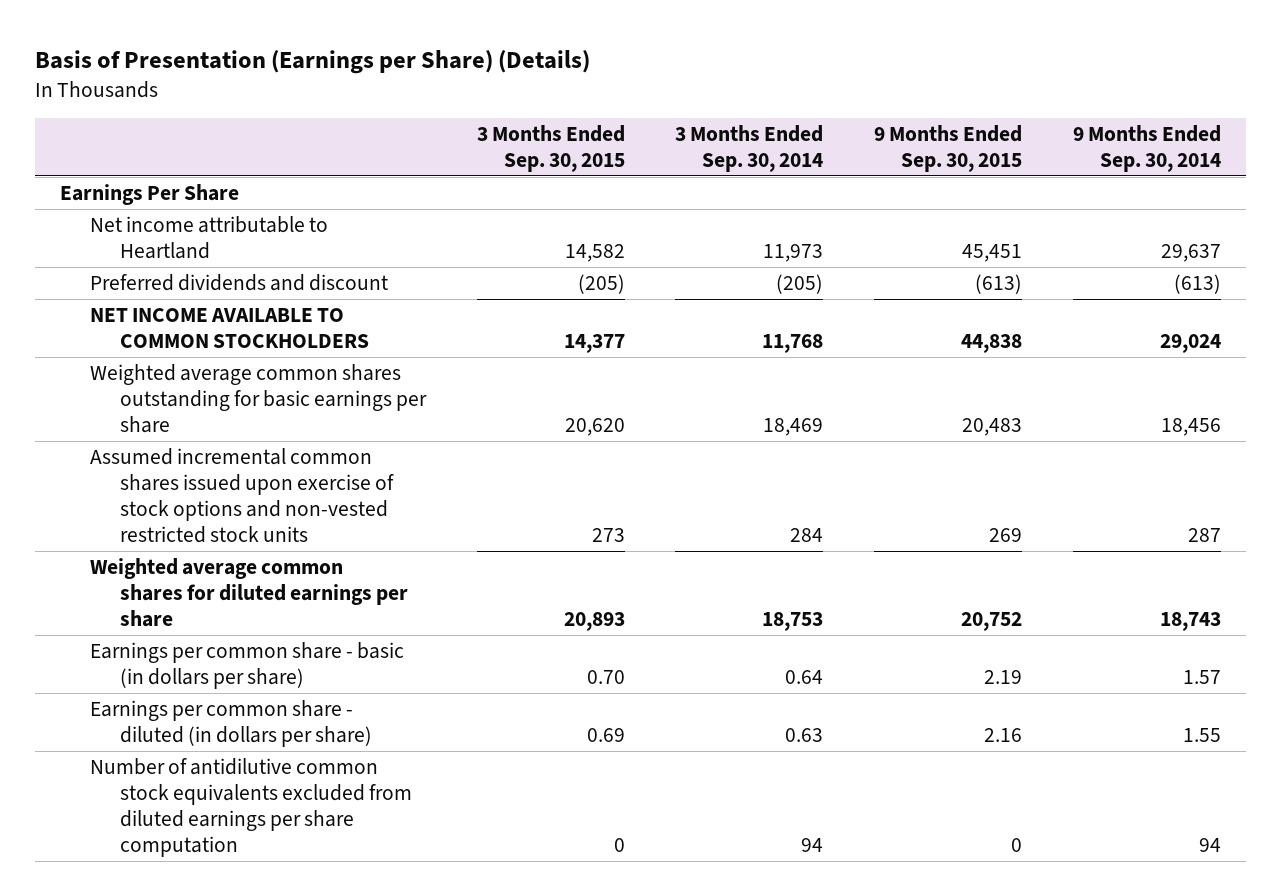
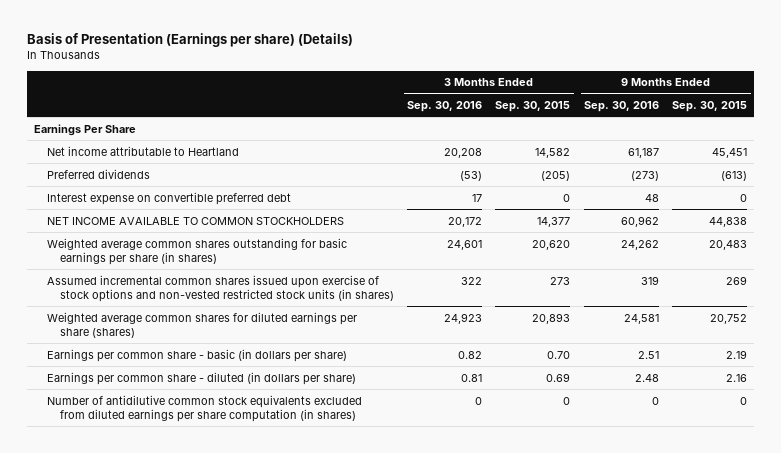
[34,49,590,74] Basis of Presentation (Earnings per Share) (Details) -> [27,33,354,48] Basis of Presentation (Earnings per share) (Details)
[675,124,824,172] 3 Months Ended Sep. 30, 2014 -> none
[1072,124,1221,172] 9 Months Ended Sep. 30, 2014 -> none
none -> [407,100,483,112] Sep. 30, 2016
none -> [583,100,659,112] Sep. 30, 2016
[90,273,389,291] Preferred dividends and discount -> [46,168,150,179] Preferred dividends
none -> [46,191,291,205] Interest expense on convertible preferred debt
[90,363,428,433] Weighted average common shares outstanding for basic earnings per share -> [46,237,347,265] Weighted average common shares outstanding for basic earnings per share (in shares)
[90,447,395,543] Assumed incremental common shares issued upon exercise of stock options and non-vested restricted stock units -> [46,274,394,302] Assumed incremental common shares issued upon exercise of stock options and non-vested restricted stock units (in shares)
[90,557,409,627] Weighted average common shares for diluted earnings per share -> [46,311,357,338] Weighted average common shares for diluted earnings per share (shares)
[90,757,413,857] Number of antidilutive common stock equivalents excluded from diluted earnings per share computation -> [46,394,362,422] Number of antidilutive common stock equivalents excluded from diluted earnings per share computation (in shares)

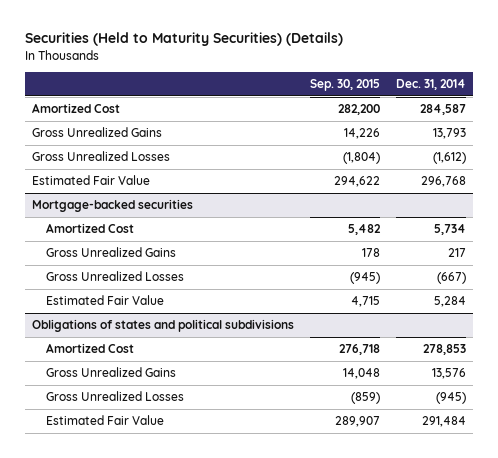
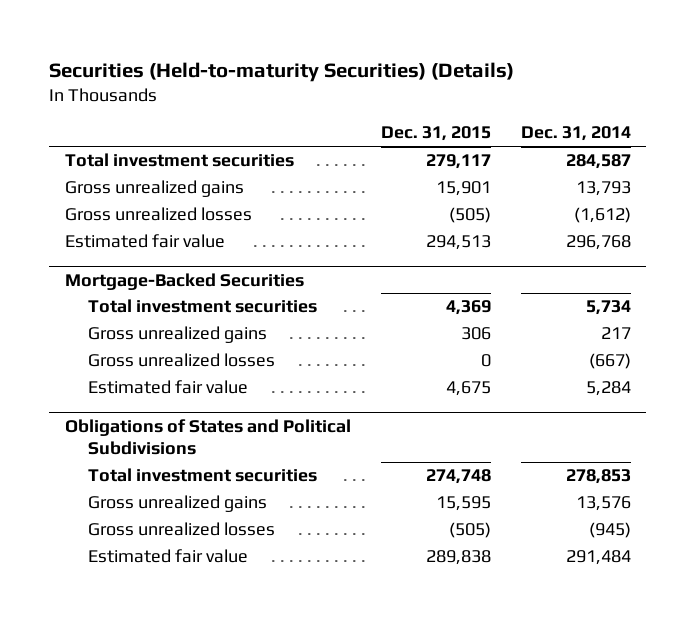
[24,32,343,47] Securities (Held to Maturity Securities) (Details) -> [49,62,515,83] Securities (Held-to-maturity Securities) (Details)
[309,78,380,91] Sep. 30, 2015 -> none
none -> [380,126,491,142] Dec. 31, 2015
[32,103,121,114] Amortized Cost -> [64,153,294,168] Total investment securities
[32,127,163,138] Gross Unrealized Gains -> [64,180,244,198] Gross unrealized gains
[32,151,171,162] Gross Unrealized Losses -> [64,207,252,222] Gross unrealized losses
[32,175,151,186] Estimated Fair Value -> [64,234,225,249] Estimated fair value
[32,199,194,213] Mortgage-backed securities -> [64,272,304,290] Mortgage-Backed Securities
[46,223,135,234] Amortized Cost -> [88,299,318,314] Total investment securities
[46,247,177,258] Gross Unrealized Gains -> [88,326,268,344] Gross unrealized gains
[46,271,185,282] Gross Unrealized Losses -> [88,353,276,368] Gross unrealized losses
[46,295,165,306] Estimated Fair Value -> [88,380,249,395] Estimated fair value
[32,319,295,333] Obligations of states and political subdivisions -> [64,418,351,455] Obligations of States and Political Subdivisions
[46,343,135,354] Amortized Cost -> [88,468,318,483] Total investment securities
[46,367,177,378] Gross Unrealized Gains -> [88,495,268,513] Gross unrealized gains
[46,391,185,402] Gross Unrealized Losses -> [88,522,276,537] Gross unrealized losses
[46,415,165,426] Estimated Fair Value -> [88,549,249,564] Estimated fair value

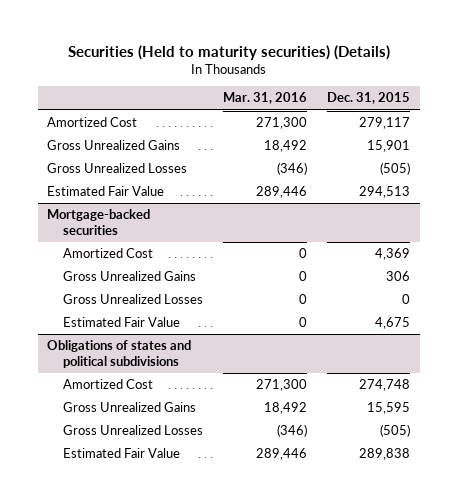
[49,62,515,83] Securities (Held-to-maturity Securities) (Details) -> [67,44,390,60] Securities (Held to maturity securities) (Details)
[521,126,632,142] Dec. 31, 2014 -> none
none -> [223,92,308,105] Mar. 31, 2016
[64,153,294,168] Total investment securities -> [47,117,138,128] Amortized Cost
[64,180,244,198] Gross unrealized gains -> [47,140,181,151] Gross Unrealized Gains
[64,207,252,222] Gross unrealized losses -> [47,163,188,174] Gross Unrealized Losses
[64,234,225,249] Estimated fair value -> [47,186,165,197] Estimated Fair Value
[64,272,304,290] Mortgage-Backed Securities -> [47,209,151,236] Mortgage-backed securities
[88,299,318,314] Total investment securities -> [63,248,154,259] Amortized Cost
[88,326,268,344] Gross unrealized gains -> [63,271,197,282] Gross Unrealized Gains
[88,353,276,368] Gross unrealized losses -> [63,294,204,305] Gross Unrealized Losses
[88,380,249,395] Estimated fair value -> [63,317,181,328] Estimated Fair Value
[64,418,351,455] Obligations of States and Political Subdivisions -> [47,340,192,369] Obligations of states and political subdivisions
[88,468,318,483] Total investment securities -> [63,379,154,390] Amortized Cost
[88,495,268,513] Gross unrealized gains -> [63,402,197,413] Gross Unrealized Gains
[88,522,276,537] Gross unrealized losses -> [63,425,204,436] Gross Unrealized Losses
[88,549,249,564] Estimated fair value -> [63,448,181,459] Estimated Fair Value

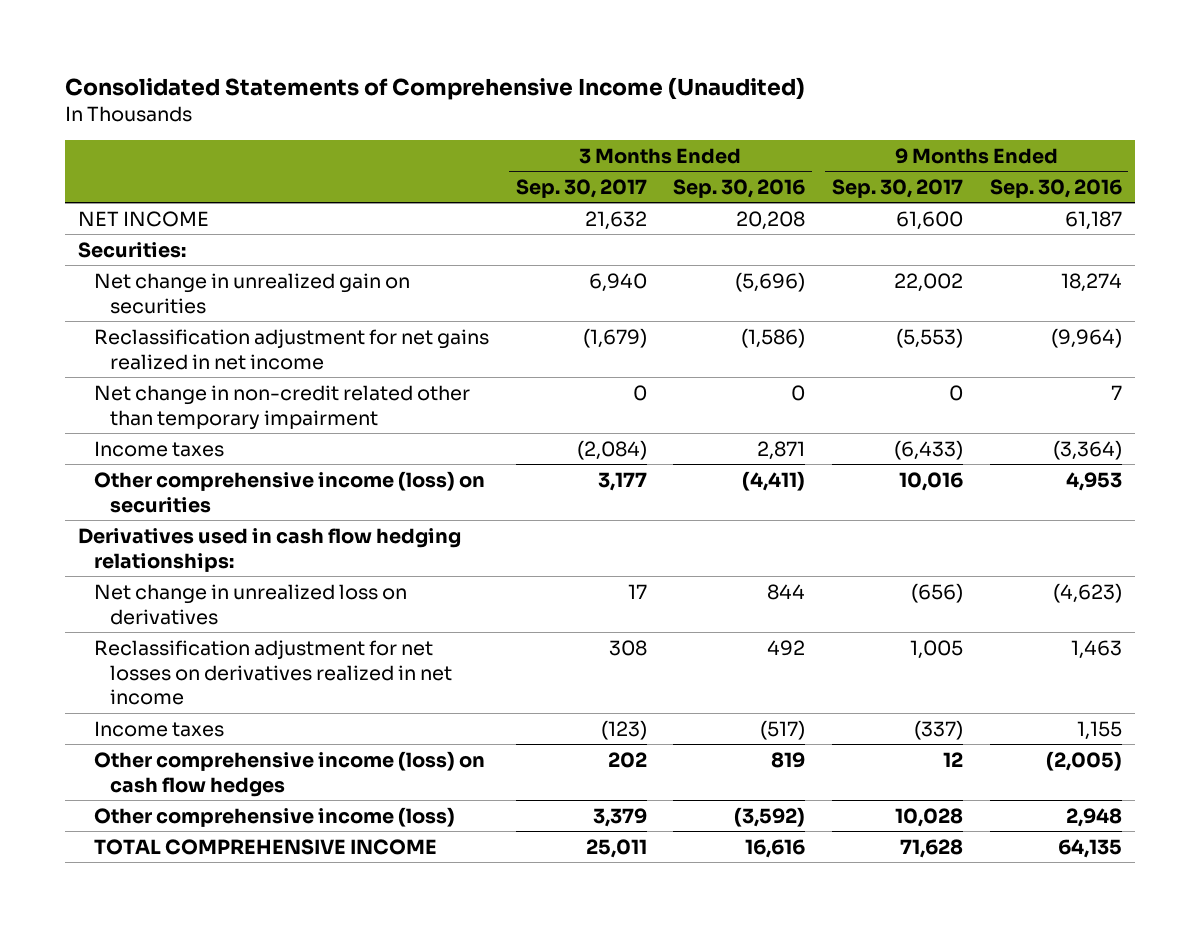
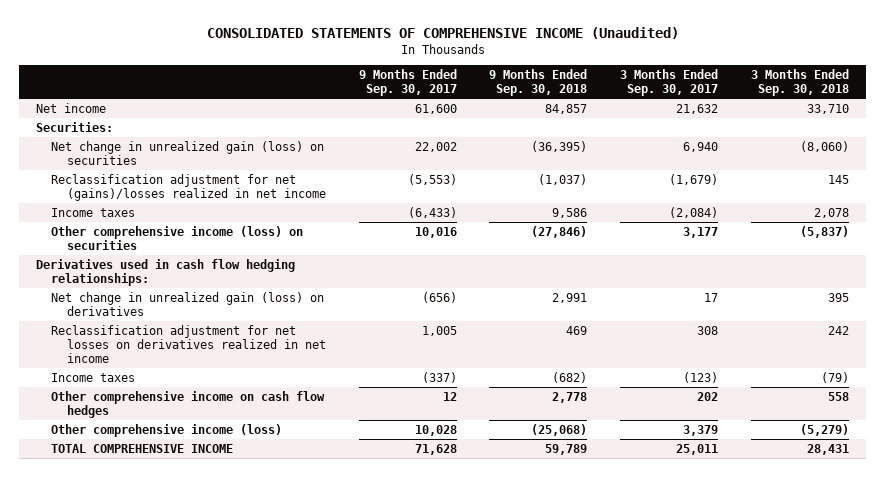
[64,76,805,100] Consolidated Statements of Comprehensive Income (Unaudited) -> [206,26,679,39] CONSOLIDATED STATEMENTS OF COMPREHENSIVE INCOME (Unaudited)
[673,178,806,198] Sep. 30, 2016 -> none
[989,178,1122,198] Sep. 30, 2016 -> none
none -> [489,69,588,97] 9 Months Ended Sep. 30, 2018
none -> [751,69,850,97] 3 Months Ended Sep. 30, 2018
[78,210,210,227] NET INCOME -> [35,102,106,113] Net income
[93,384,470,430] Net change in non-credit related other than temporary impairment -> none
[93,272,410,314] Net change in unrealized gain on securities -> [51,140,325,165] Net change in unrealized gain (loss) on securities
[93,328,489,370] Reclassification adjustment for net gains realized in net income -> [51,173,326,201] Reclassification adjustment for net (gains)/losses realized in net income
[93,583,407,625] Net change in unrealized loss on derivatives -> [51,291,325,316] Net change in unrealized gain (loss) on derivatives
[93,750,485,797] Other comprehensive income (loss) on cash flow hedges -> [51,390,326,418] Other comprehensive income on cash flow hedges

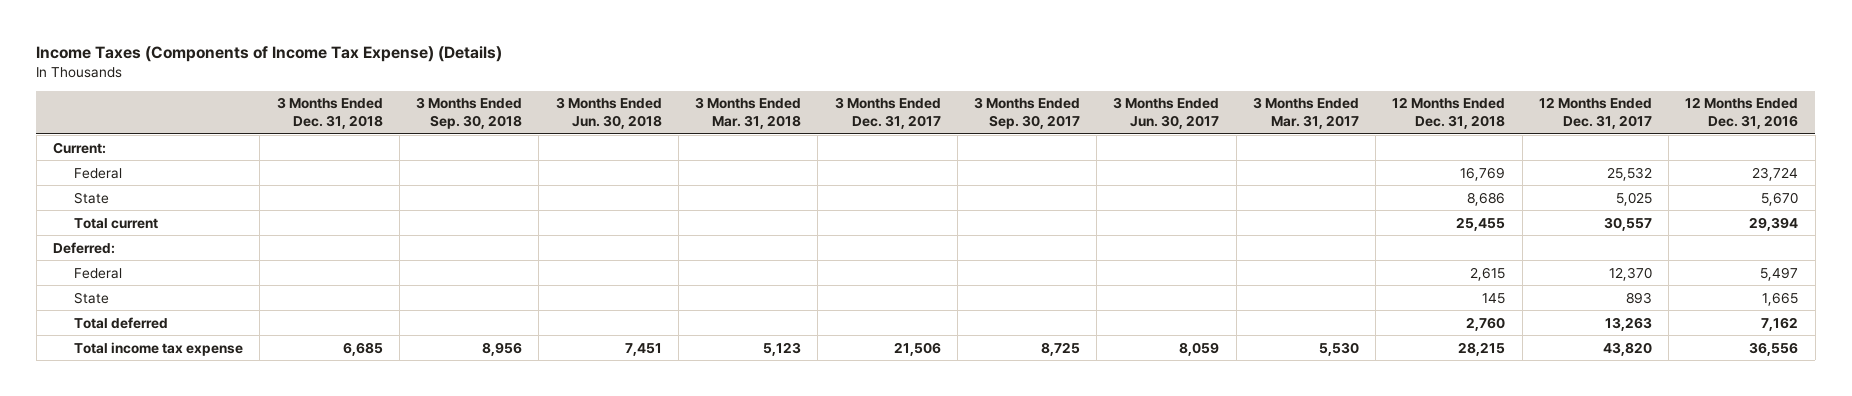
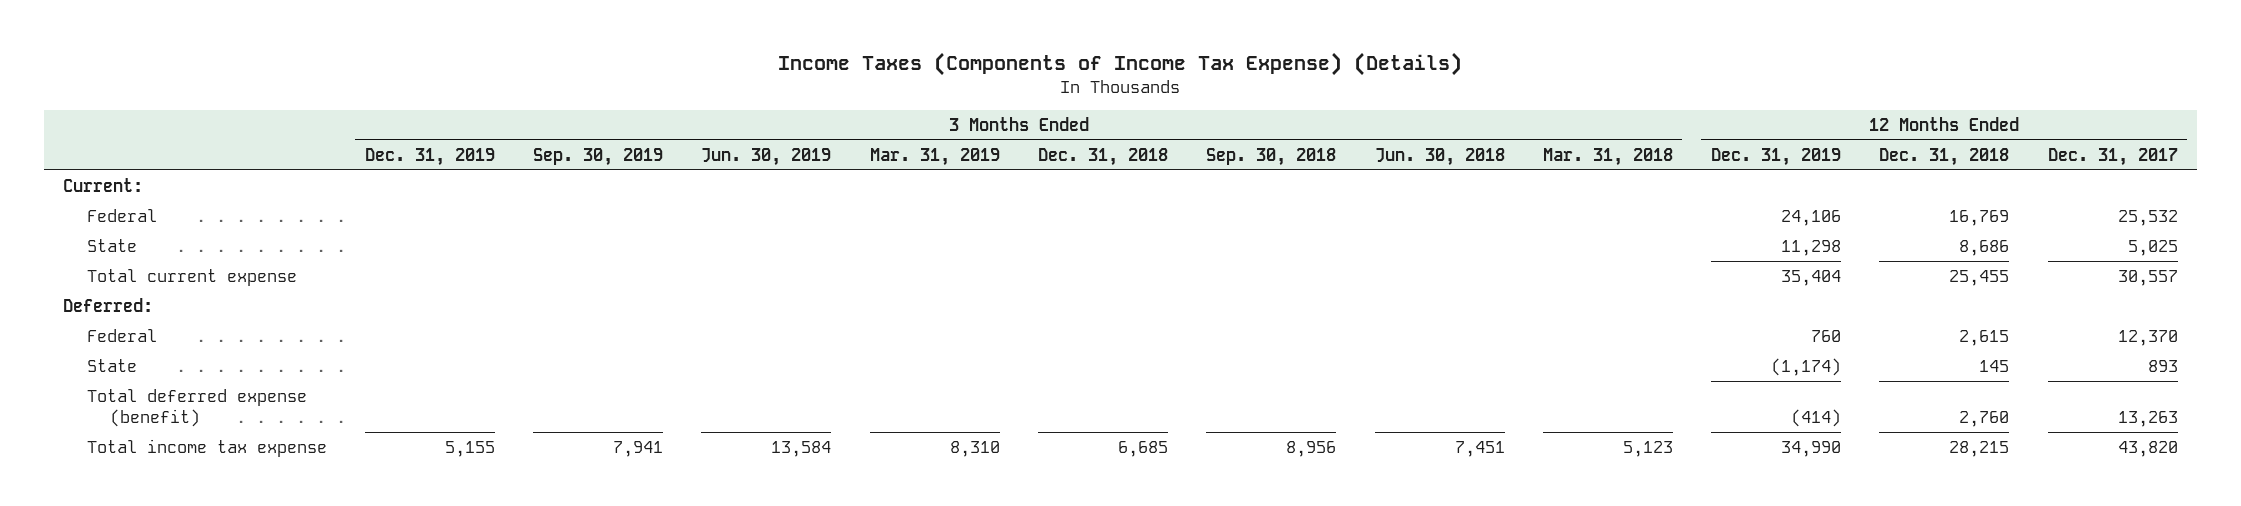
[834,97,941,129] 3 Months Ended Dec. 31, 2017 -> none
[973,97,1080,129] 3 Months Ended Sep. 30, 2017 -> none
[1113,97,1220,129] 3 Months Ended Jun. 30, 2017 -> none
[1252,97,1359,129] 3 Months Ended Mar. 31, 2017 -> none
[1685,97,1799,129] 12 Months Ended Dec. 31, 2016 -> none
none -> [364,147,495,166] Dec. 31, 2019
none -> [533,147,664,166] Sep. 30, 2019
none -> [701,147,832,166] Jun. 30, 2019
none -> [869,147,1000,166] Mar. 31, 2019
none -> [1711,147,1842,166] Dec. 31, 2019
[74,217,159,229] Total current -> [86,268,297,286] Total current expense
[74,316,169,329] Total deferred -> [86,388,307,428] Total deferred expense (benefit)

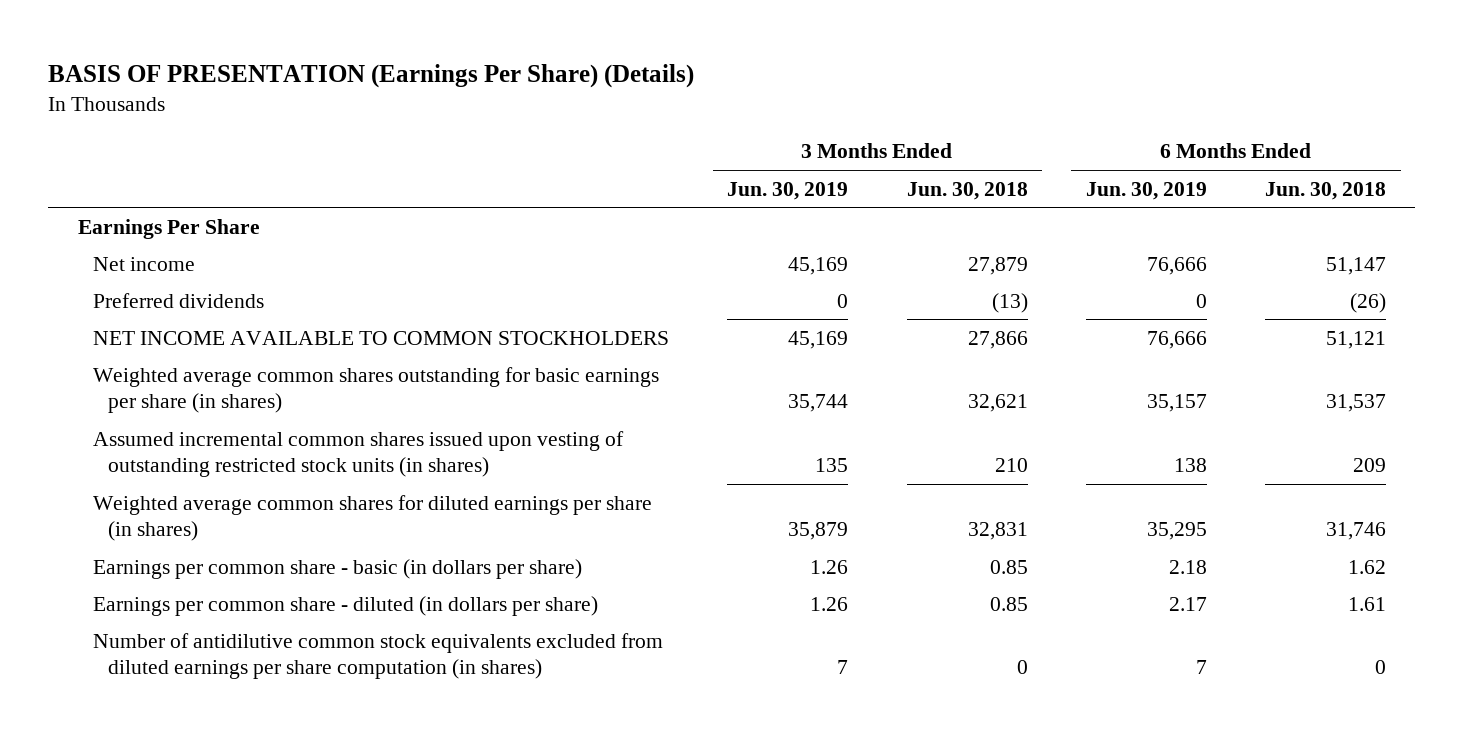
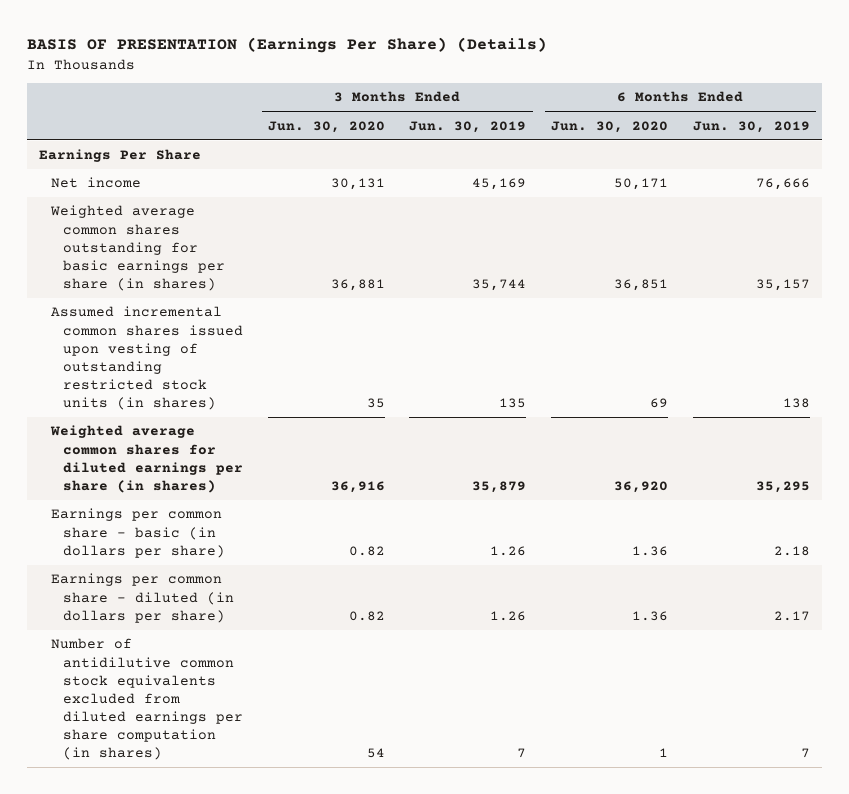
[906,181,1028,200] Jun. 30, 2018 -> none
[1265,181,1387,200] Jun. 30, 2018 -> none
none -> [267,120,385,133] Jun. 30, 2020
none -> [551,120,669,133] Jun. 30, 2020
[92,292,264,308] Preferred dividends -> none
[92,330,669,345] NET INCOME AVAILABLE TO COMMON STOCKHOLDERS -> none

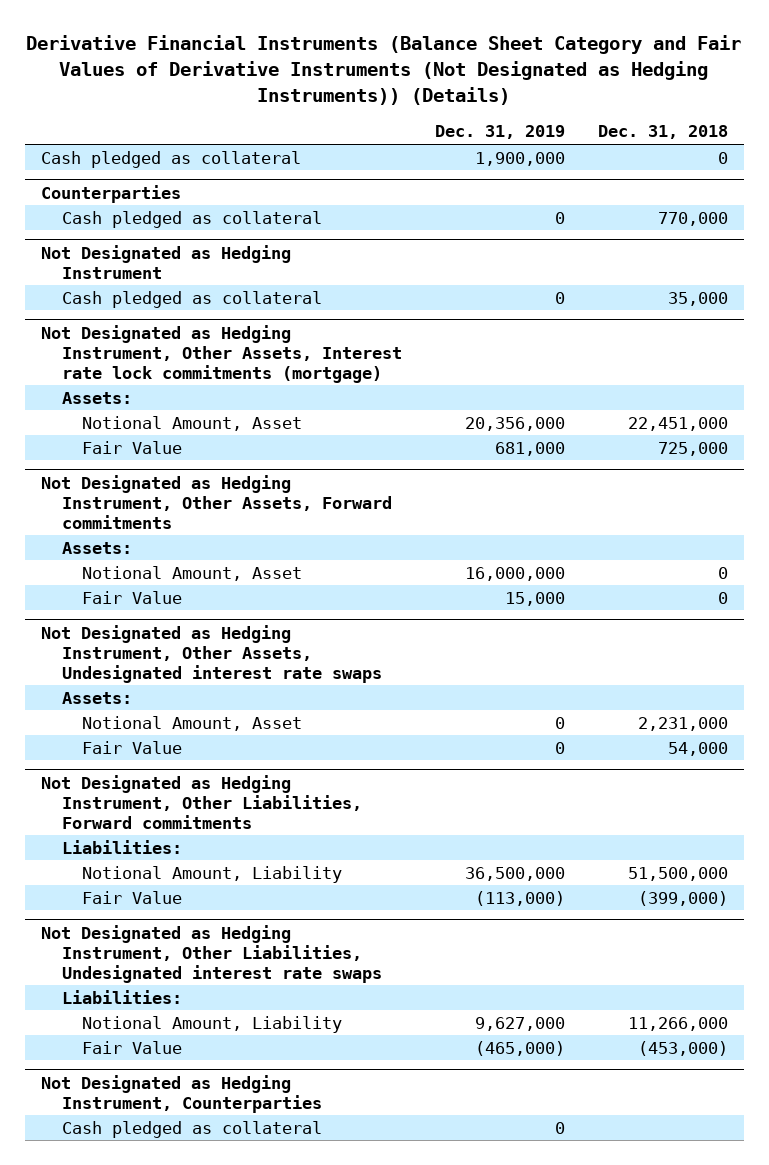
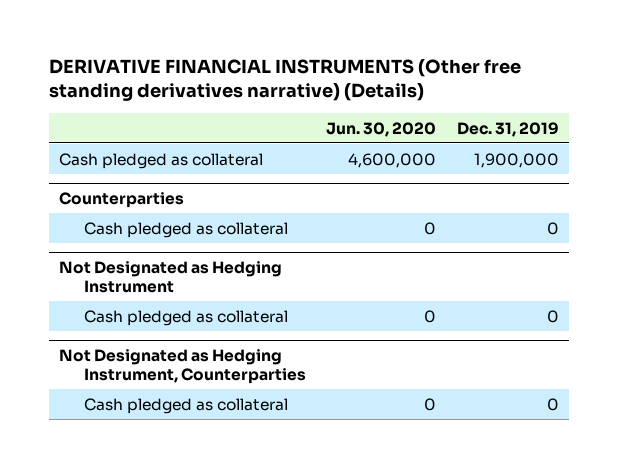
[26,35,742,106] Derivative Financial Instruments (Balance Sheet Category and Fair Values of Derivative Instruments (Not Designated as Hedging Instruments)) (Details) -> [48,59,521,102] DERIVATIVE FINANCIAL INSTRUMENTS (Other free standing derivatives narrative) (Details)
[597,125,728,140] Dec. 31, 2018 -> none
none -> [326,121,437,137] Jun. 30, 2020
[41,324,402,383] Not Designated as Hedging Instrument, Other Assets, Interest rate lock commitments (mortgage) -> none
[61,391,132,404] Assets: -> none
[81,415,302,431] Notional Amount, Asset -> none
[81,440,182,454] Fair Value -> none
[41,474,392,529] Not Designated as Hedging Instrument, Other Assets, Forward commitments -> none
[61,541,132,554] Assets: -> none
[81,565,302,581] Notional Amount, Asset -> none
[81,590,182,604] Fair Value -> none
[41,624,382,683] Not Designated as Hedging Instrument, Other Assets, Undesignated interest rate swaps -> none
[61,691,132,704] Assets: -> none
[81,715,302,731] Notional Amount, Asset -> none
[81,740,182,754] Fair Value -> none
[41,774,362,829] Not Designated as Hedging Instrument, Other Liabilities, Forward commitments -> none
[61,839,182,854] Liabilities: -> none
[81,865,342,883] Notional Amount, Liability -> none
[81,890,182,904] Fair Value -> none
[41,924,382,983] Not Designated as Hedging Instrument, Other Liabilities, Undesignated interest rate swaps -> none
[61,989,182,1004] Liabilities: -> none
[81,1015,342,1033] Notional Amount, Liability -> none
[81,1040,182,1054] Fair Value -> none

